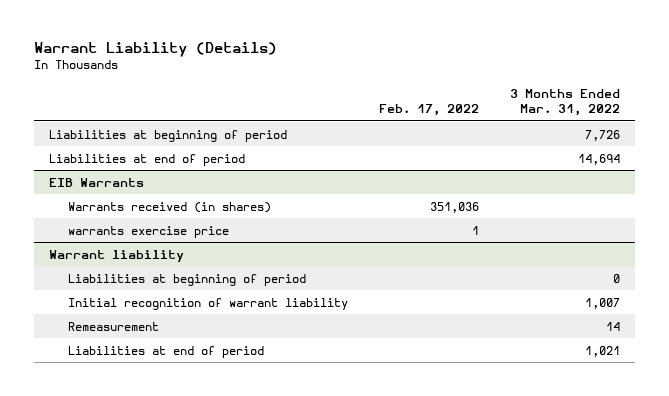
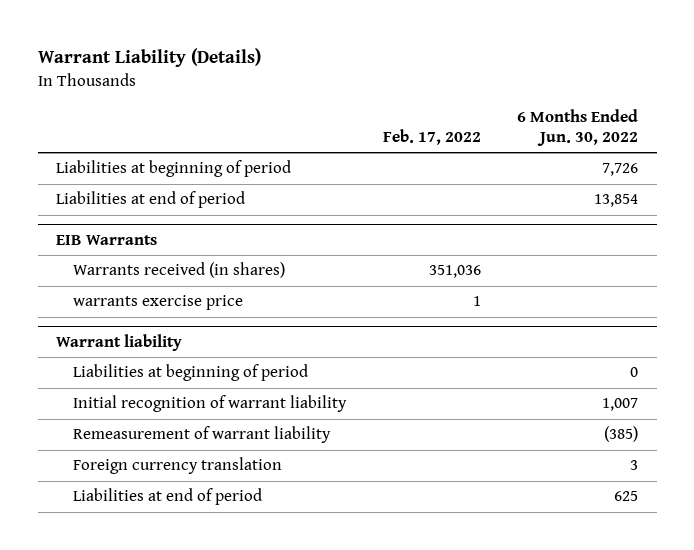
[509,88,620,116] 3 Months Ended Mar. 31, 2022 -> none
none -> [517,109,639,146] 6 Months Ended Jun. 30, 2022
[67,321,159,331] Remeasurement -> [73,426,332,444] Remeasurement of warrant liability
none -> [73,457,283,475] Foreign currency translation

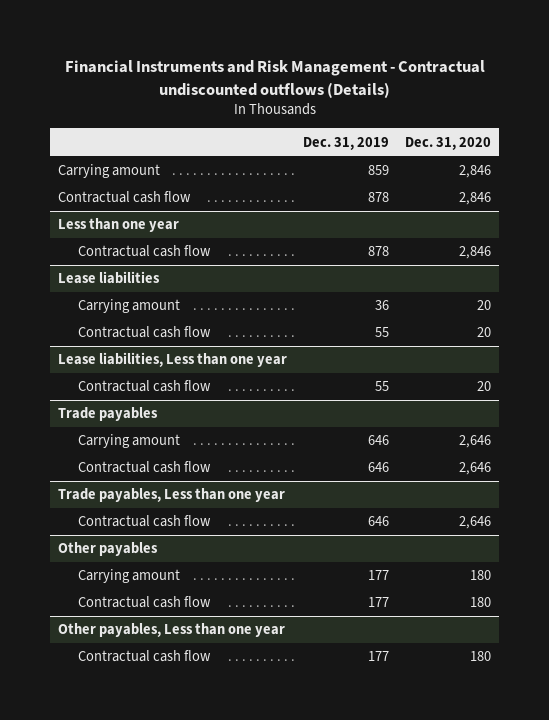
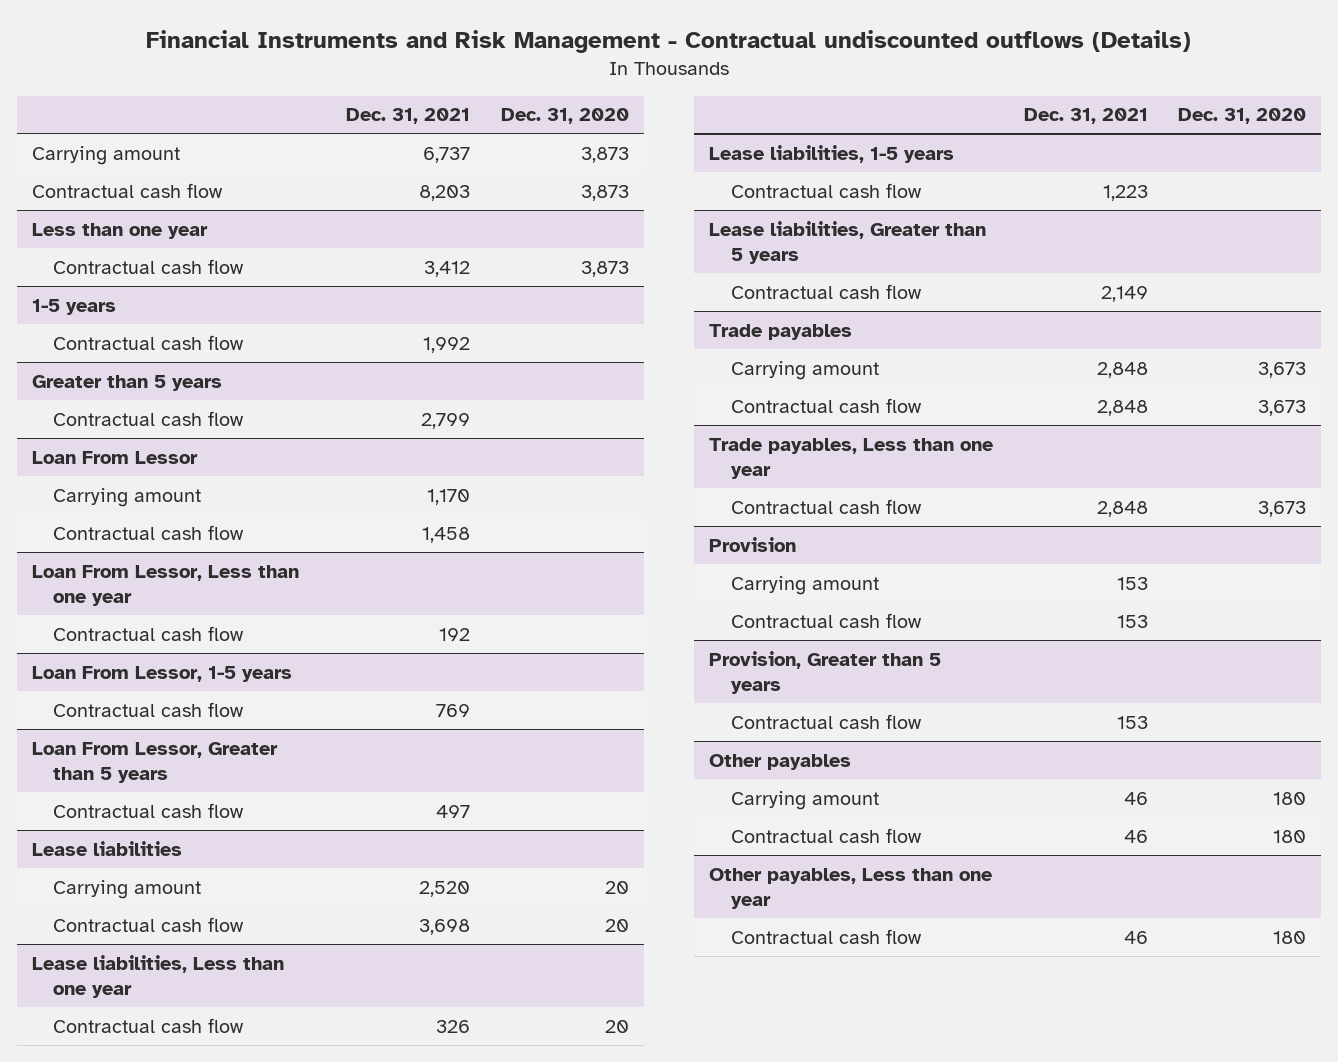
[303,136,390,150] Dec. 31, 2019 -> none
none -> [346,108,471,125] Dec. 31, 2021
[458,165,491,179] 2,846 -> [580,146,629,163] 3,873
[458,192,491,206] 2,846 -> [580,184,629,201] 3,873
[458,246,491,260] 2,846 -> [580,260,629,277] 3,873
none -> [31,298,116,315] 1-5 years
none -> [53,334,245,350] Contractual cash flow
none -> [31,374,222,391] Greater than 5 years
none -> [53,410,245,426] Contractual cash flow
none -> [31,450,198,464] Loan From Lessor
none -> [53,487,202,507] Carrying amount
none -> [53,524,245,540] Contractual cash flow
none -> [31,564,299,606] Loan From Lessor, Less than one year
none -> [53,625,245,641] Contractual cash flow
none -> [31,665,292,682] Loan From Lessor, 1-5 years
none -> [53,701,245,717] Contractual cash flow
none -> [31,741,278,783] Loan From Lessor, Greater than 5 years
none -> [53,802,245,818] Contractual cash flow
none -> [709,144,955,163] Lease liabilities, 1-5 years
none -> [731,182,923,198] Contractual cash flow
none -> [709,220,987,264] Lease liabilities, Greater than 5 years
none -> [731,283,923,299] Contractual cash flow
[458,435,491,449] 2,646 -> [1258,361,1307,378] 3,673
[458,462,491,476] 2,646 -> [1258,399,1307,416] 3,673
[458,516,491,530] 2,646 -> [1258,500,1307,517] 3,673
none -> [709,536,797,552] Provision
none -> [731,575,880,595] Carrying amount
none -> [731,612,923,628] Contractual cash flow
none -> [709,650,942,694] Provision, Greater than 5 years
none -> [731,713,923,729] Contractual cash flow

